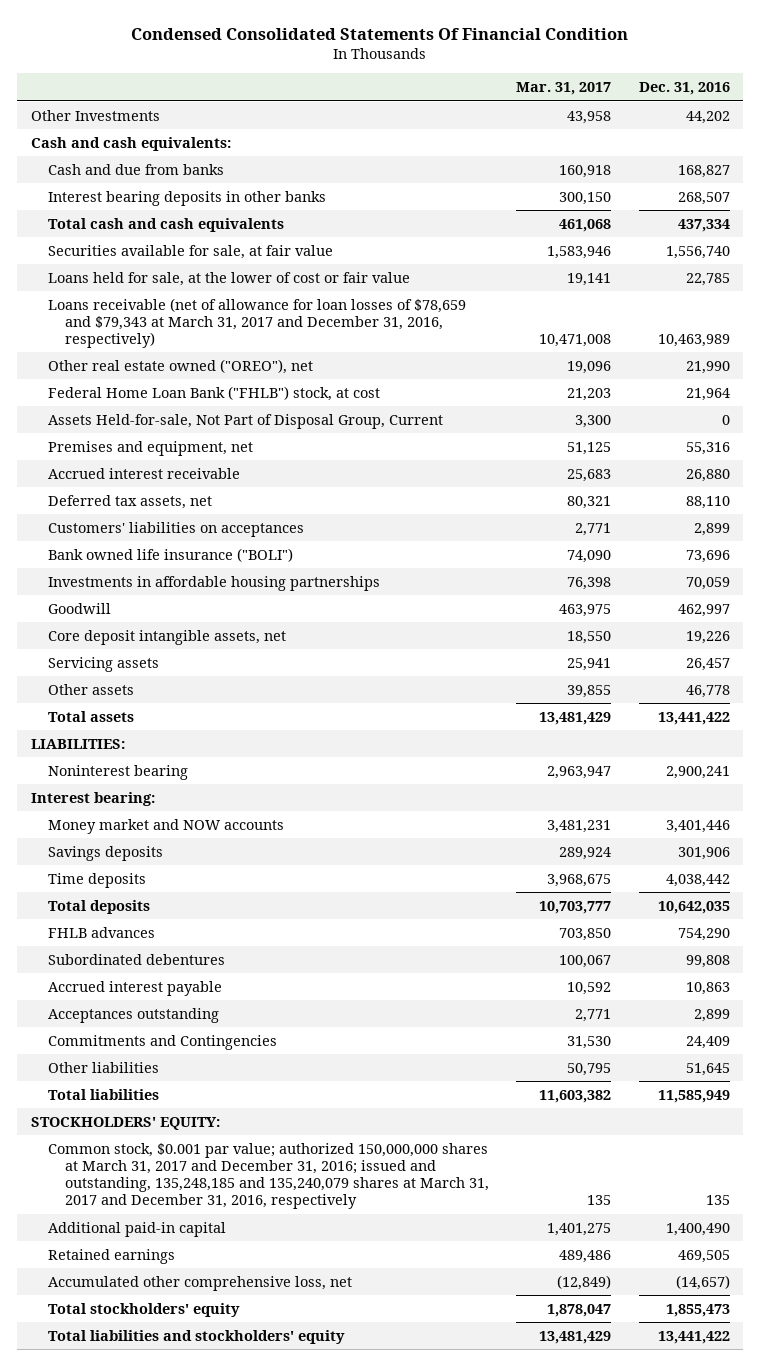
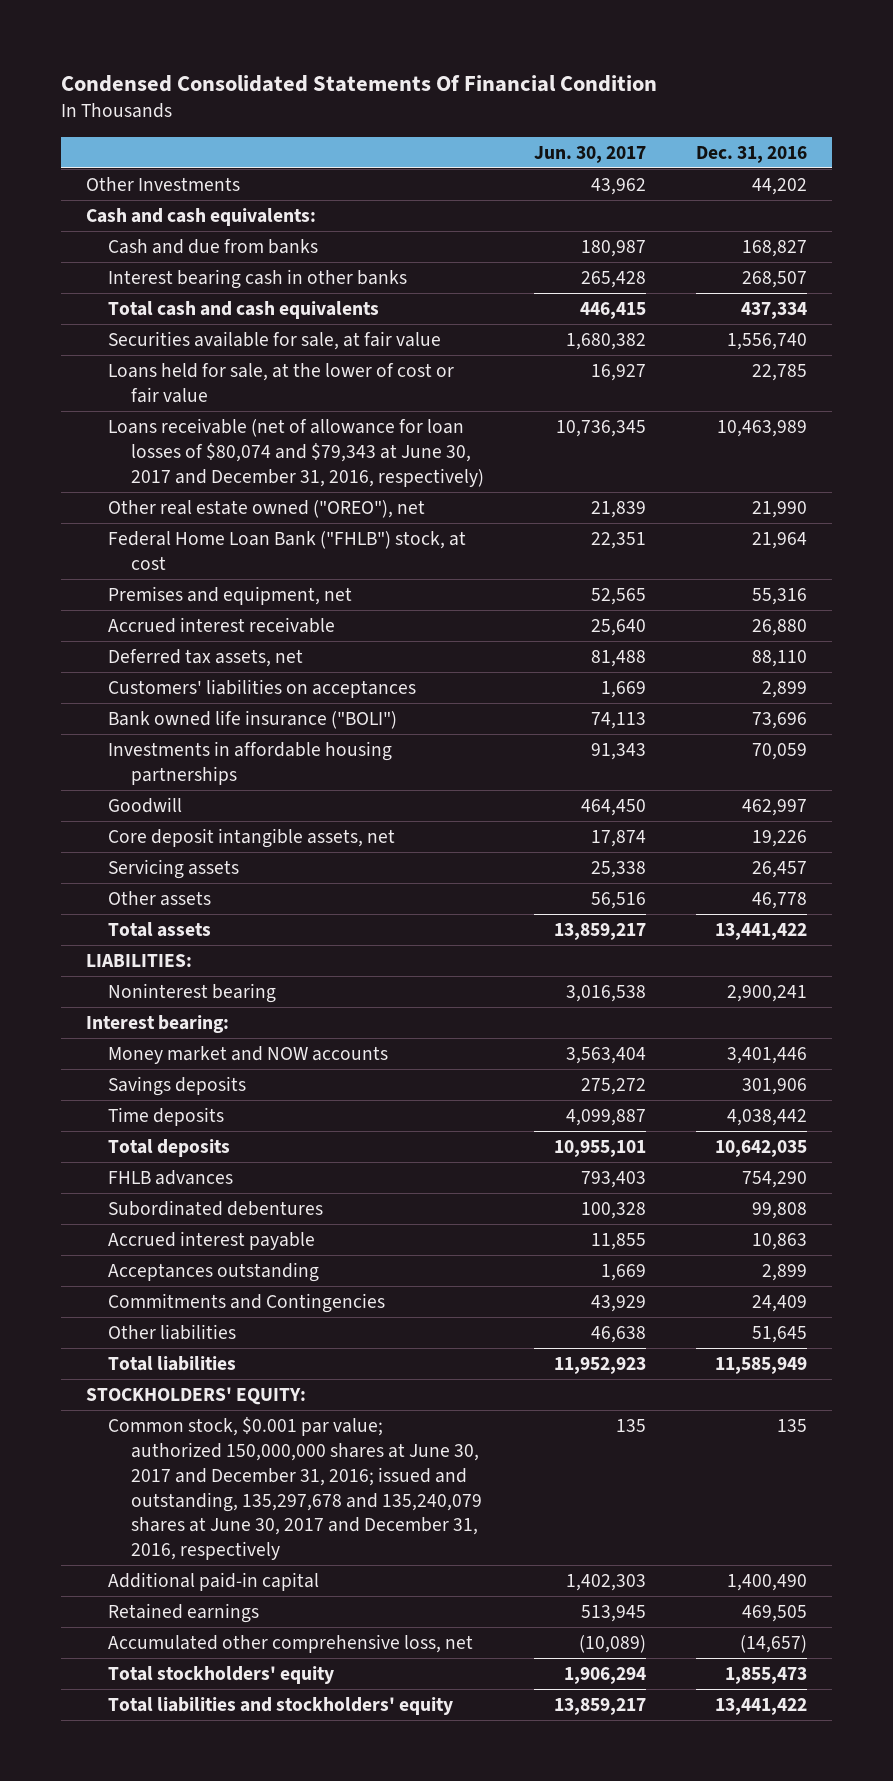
[516,82,612,96] Mar. 31, 2017 -> none
none -> [533,145,646,163] Jun. 30, 2017
[47,190,326,206] Interest bearing deposits in other banks -> [108,269,408,290] Interest bearing cash in other banks
[47,297,466,349] Loans receivable (net of allowance for loan losses of $78,659 and $79,343 at March 31, 2017 and December 31, 2016, respectively) -> [108,418,484,487] Loans receivable (net of allowance for loan losses of $80,074 and $79,343 at June 30, 2017 and December 31, 2016, respectively)
[47,413,443,429] Assets Held-for-sale, Not Part of Disposal Group, Current -> none
[47,1142,489,1210] Common stock, $0.001 par value; authorized 150,000,000 shares at March 31, 2017 and December 31, 2016; issued and outstanding, 135,248,185 and 135,240,079 shares at March 31, 2017 and December 31, 2016, respectively -> [108,1417,482,1561] Common stock, $0.001 par value; authorized 150,000,000 shares at June 30, 2017 and December 31, 2016; issued and outstanding, 135,297,678 and 135,240,079 shares at June 30, 2017 and December 31, 2016, respectively

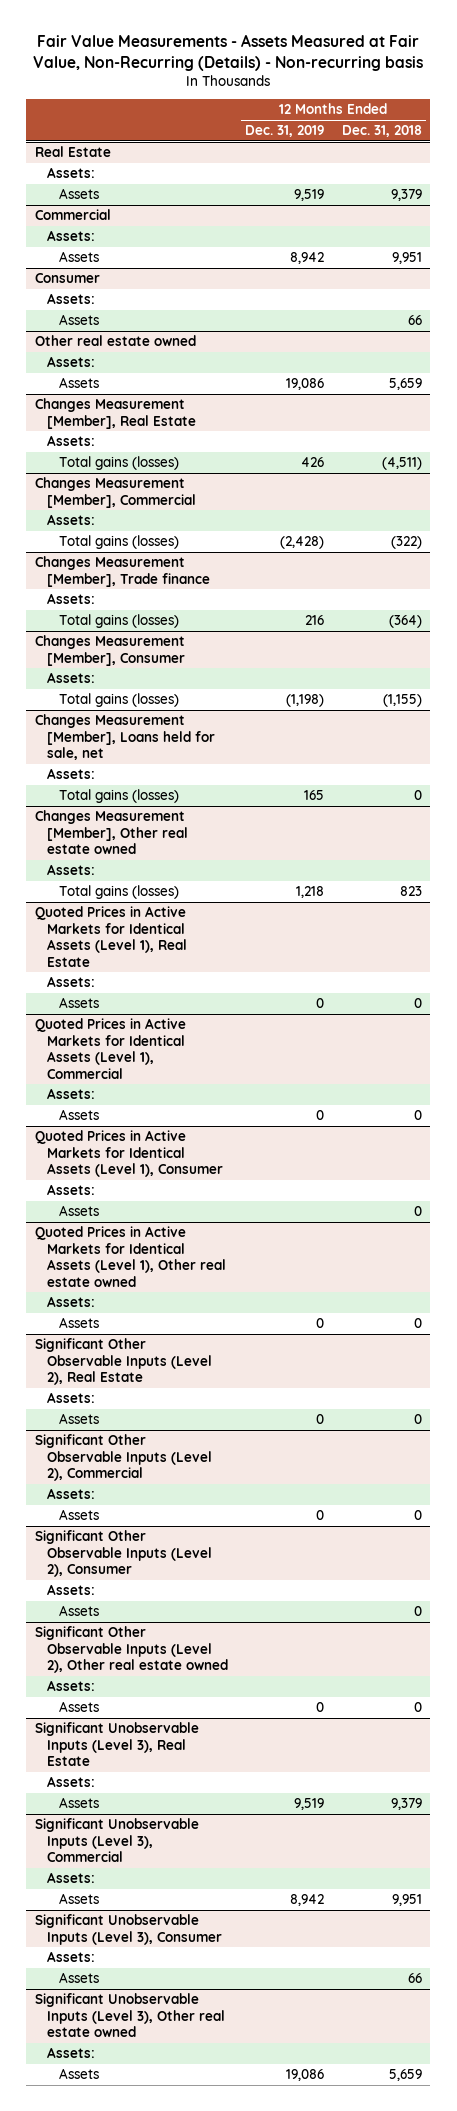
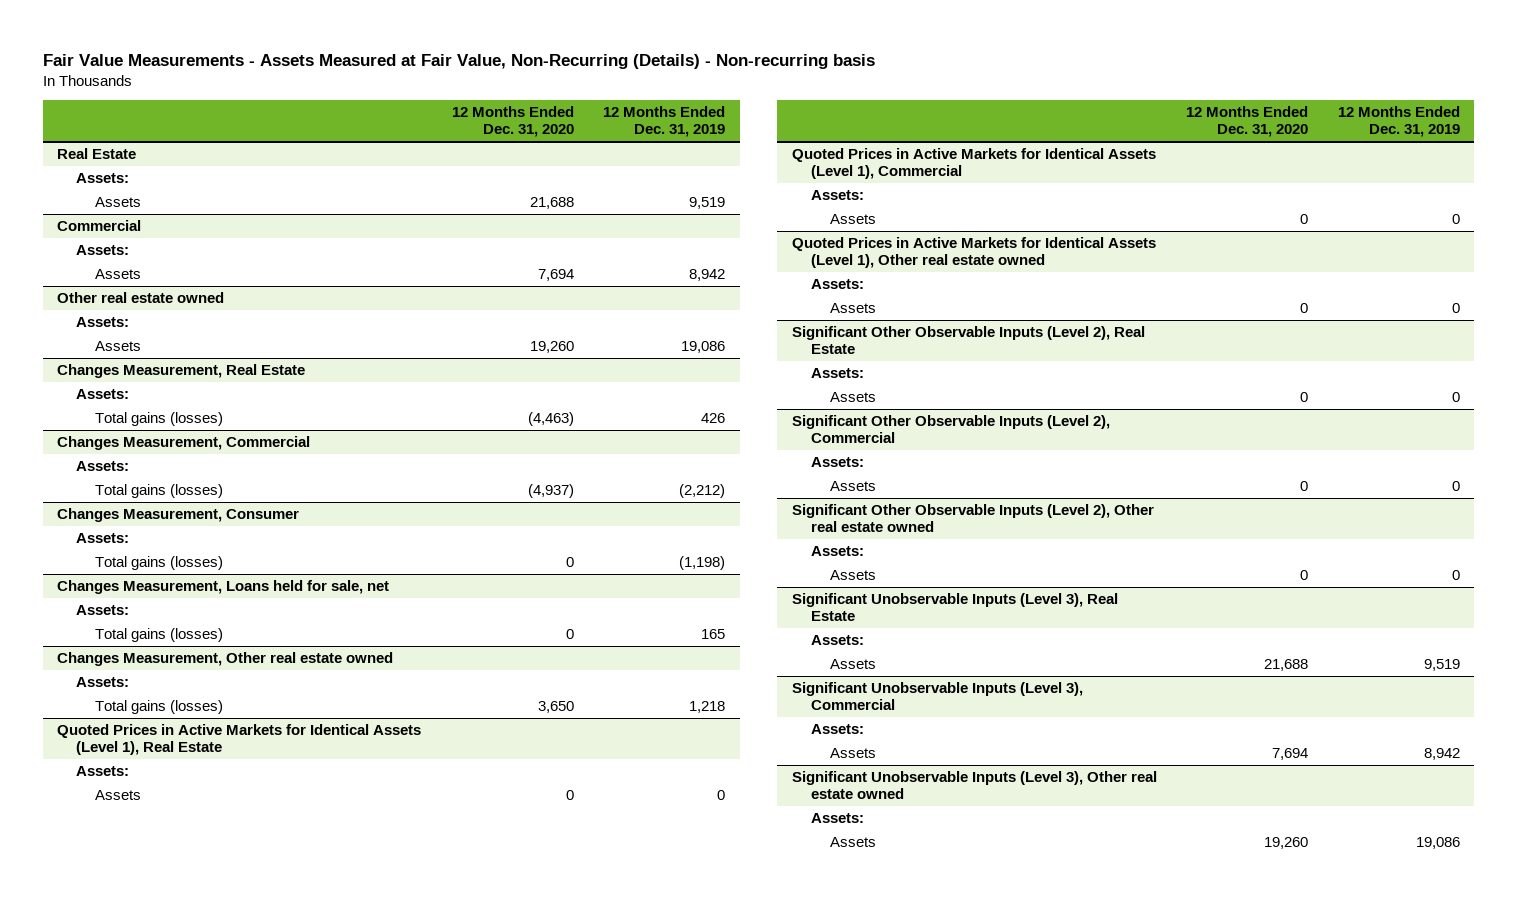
[341,125,422,138] Dec. 31, 2018 -> none
none -> [451,106,574,138] 12 Months Ended Dec. 31, 2020
[34,273,100,284] Consumer -> none
[46,293,95,305] Assets: -> none
[58,314,99,326] Assets -> none
[34,398,196,429] Changes Measurement [Member], Real Estate -> [57,363,306,378] Changes Measurement, Real Estate
[46,514,95,526] Assets: -> none
[58,535,179,550] Total gains (losses) -> none
[34,556,210,587] Changes Measurement [Member], Trade finance -> none
[34,477,196,508] Changes Measurement [Member], Commercial -> [57,435,311,450] Changes Measurement, Commercial
[305,615,325,626] 216 -> [679,483,726,498] (2,212)
[34,635,185,666] Changes Measurement [Member], Consumer -> [57,507,300,522] Changes Measurement, Consumer
[34,714,215,761] Changes Measurement [Member], Loans held for sale, net -> [57,579,390,594] Changes Measurement, Loans held for sale, net
[34,810,188,855] Changes Measurement [Member], Other real estate owned -> [57,651,394,666] Changes Measurement, Other real estate owned
[34,1130,223,1178] Quoted Prices in Active Markets for Identical Assets (Level 1), Consumer -> none
[46,1184,95,1196] Assets: -> none
[58,1205,99,1217] Assets -> none
[34,1530,212,1578] Significant Other Observable Inputs (Level 2), Consumer -> none
[46,1584,95,1596] Assets: -> none
[58,1605,99,1617] Assets -> none
[34,1914,222,1945] Significant Unobservable Inputs (Level 3), Consumer -> none
[46,1951,95,1963] Assets: -> none
[58,1972,99,1984] Assets -> none

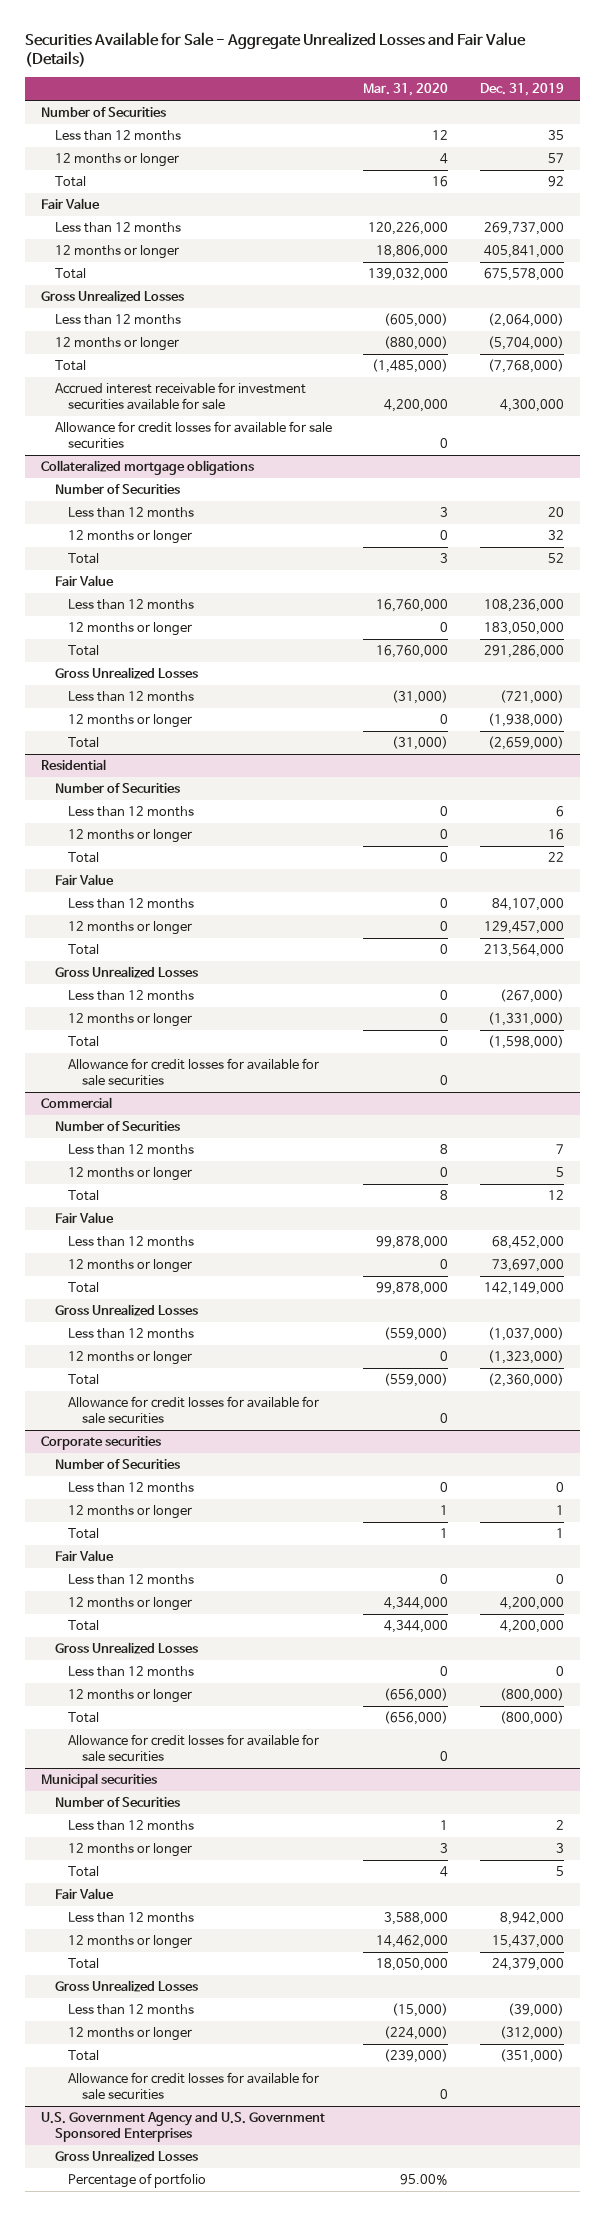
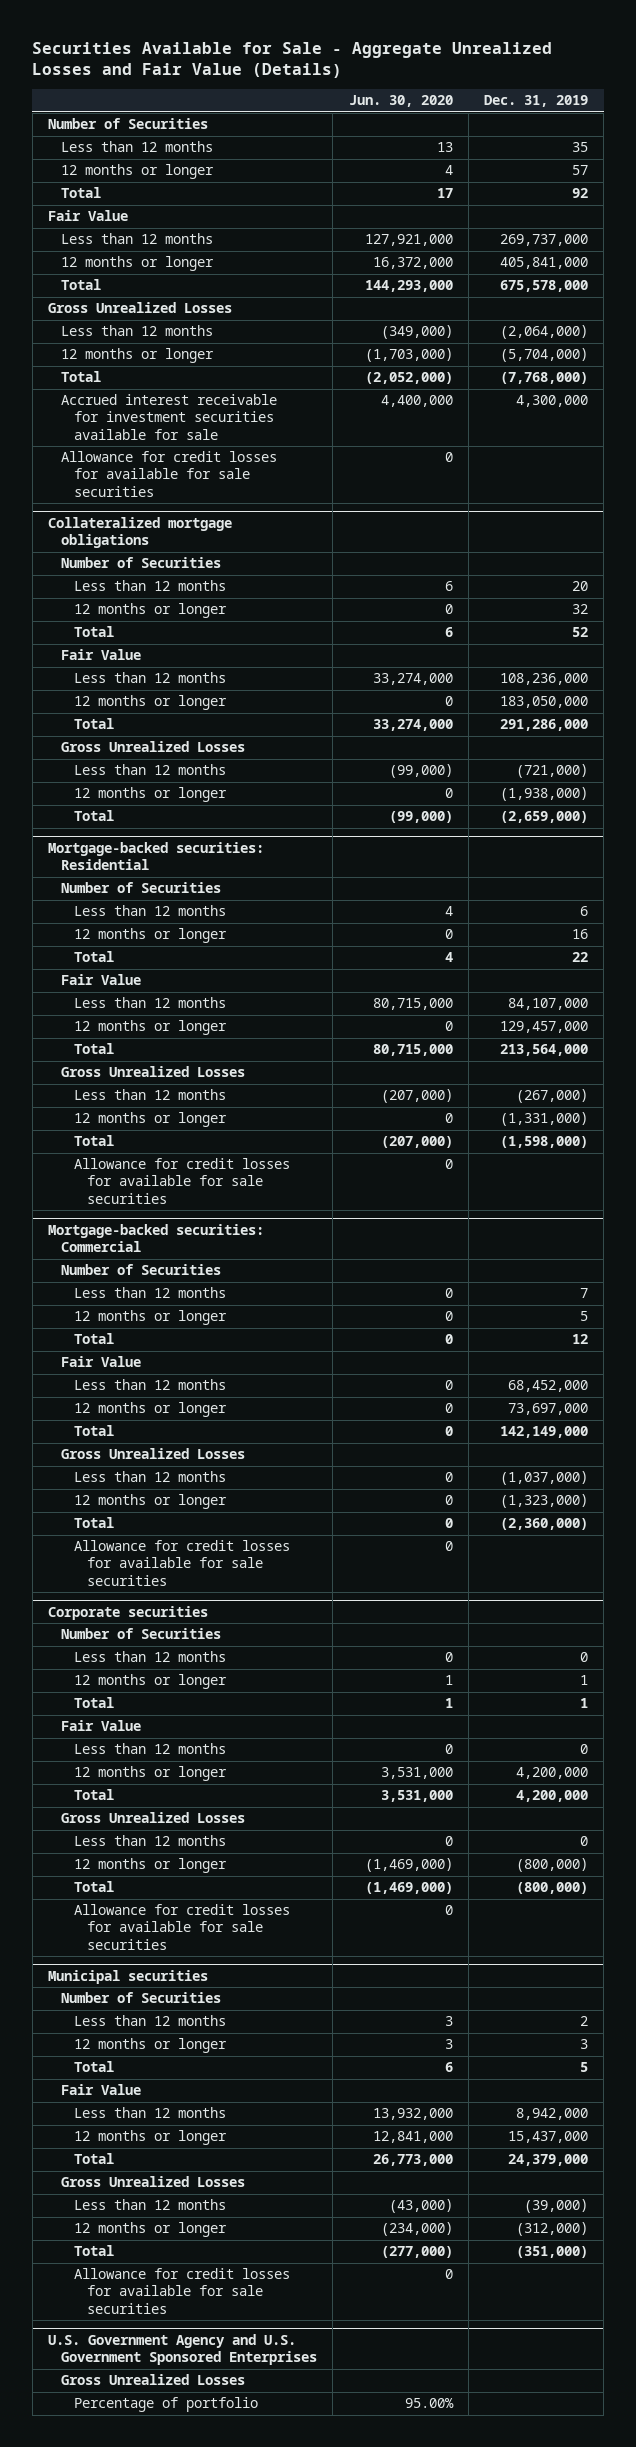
[363,83,449,97] Mar. 31, 2020 -> none
none -> [348,95,453,108] Jun. 30, 2020
[40,759,106,771] Residential -> [48,841,265,871] Mortgage-backed securities: Residential
[40,1097,112,1109] Commercial -> [48,1223,265,1253] Mortgage-backed securities: Commercial

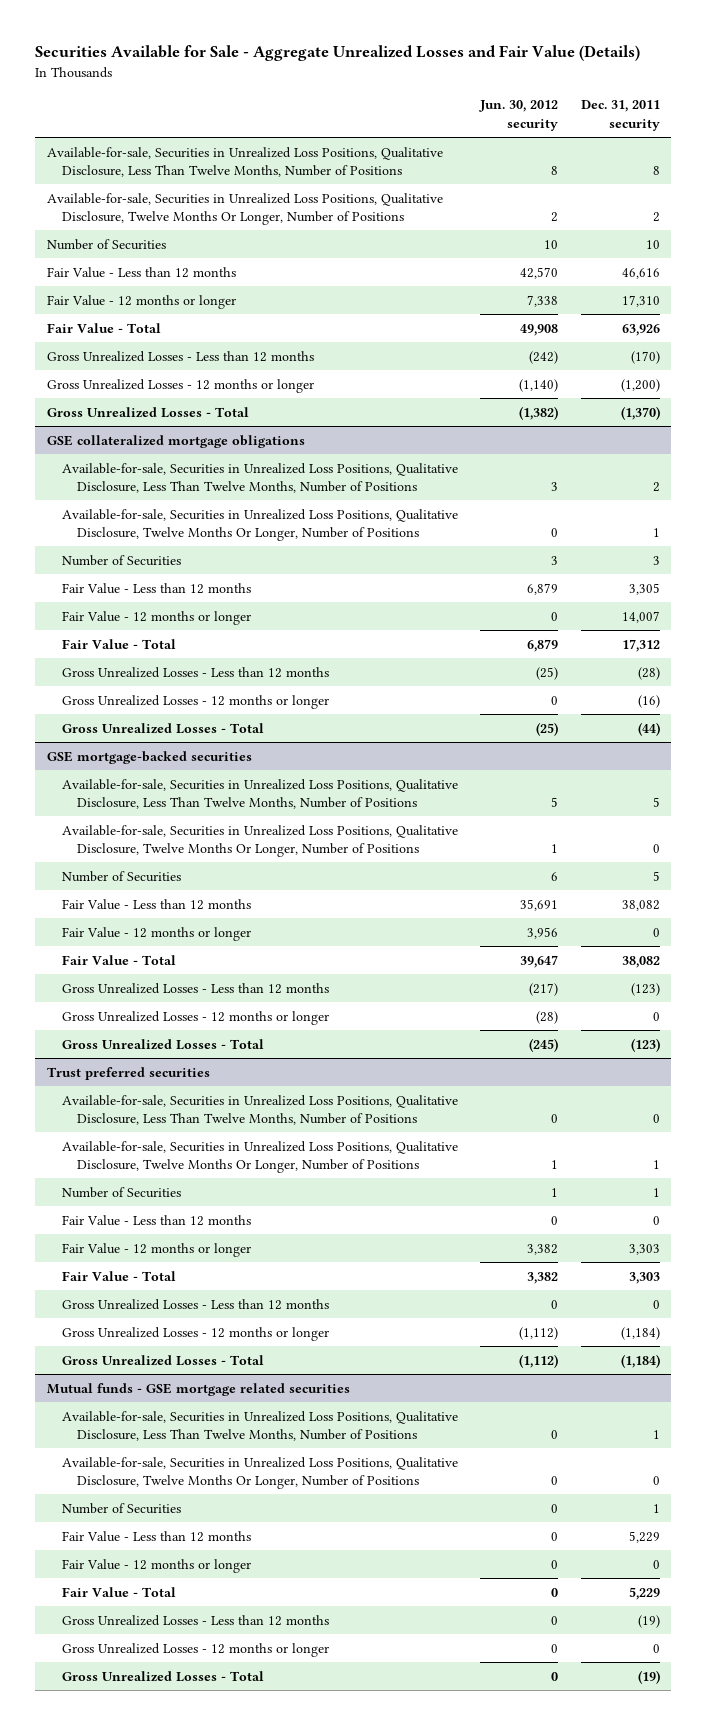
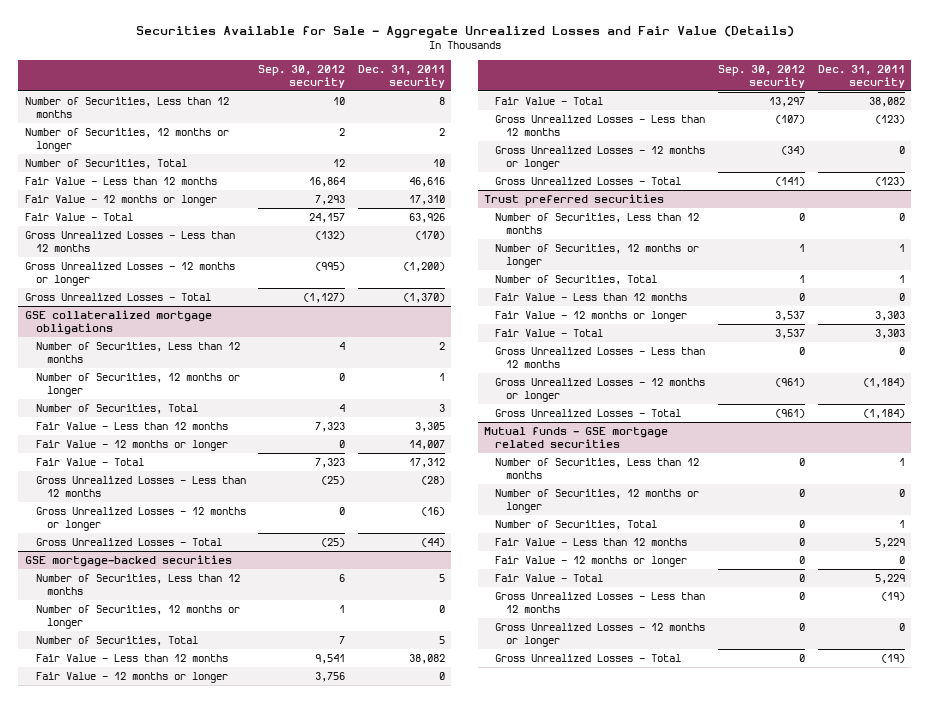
[479,100,559,131] Jun. 30, 2012 security -> none
none -> [258,64,346,88] Sep. 30, 2012 security
[46,146,443,177] Available-for-sale, Securities in Unrealized Loss Positions, Qualitative Disclosure, Less Than Twelve Months, Number of Positions -> [24,97,229,119] Number of Securities, Less than 12 months
[46,192,443,225] Available-for-sale, Securities in Unrealized Loss Positions, Qualitative Disclosure, Twelve Months Or Longer, Number of Positions -> [24,128,229,153] Number of Securities, 12 months or longer
[46,238,166,250] Number of Securities -> [24,159,187,170] Number of Securities, Total
[61,462,458,493] Available-for-sale, Securities in Unrealized Loss Positions, Qualitative Disclosure, Less Than Twelve Months, Number of Positions -> [35,342,240,364] Number of Securities, Less than 12 months
[61,508,458,541] Available-for-sale, Securities in Unrealized Loss Positions, Qualitative Disclosure, Twelve Months Or Longer, Number of Positions -> [35,373,240,398] Number of Securities, 12 months or longer
[61,554,181,566] Number of Securities -> [35,404,198,415] Number of Securities, Total
[61,778,458,809] Available-for-sale, Securities in Unrealized Loss Positions, Qualitative Disclosure, Less Than Twelve Months, Number of Positions -> [35,574,240,596] Number of Securities, Less than 12 months
[61,824,458,857] Available-for-sale, Securities in Unrealized Loss Positions, Qualitative Disclosure, Twelve Months Or Longer, Number of Positions -> [35,605,240,630] Number of Securities, 12 months or longer
[61,870,181,882] Number of Securities -> [35,636,198,647] Number of Securities, Total
[61,1094,458,1125] Available-for-sale, Securities in Unrealized Loss Positions, Qualitative Disclosure, Less Than Twelve Months, Number of Positions -> [495,213,700,235] Number of Securities, Less than 12 months
[61,1140,458,1173] Available-for-sale, Securities in Unrealized Loss Positions, Qualitative Disclosure, Twelve Months Or Longer, Number of Positions -> [495,244,700,269] Number of Securities, 12 months or longer
[61,1186,181,1198] Number of Securities -> [495,275,658,286] Number of Securities, Total
[61,1410,458,1441] Available-for-sale, Securities in Unrealized Loss Positions, Qualitative Disclosure, Less Than Twelve Months, Number of Positions -> [495,458,700,480] Number of Securities, Less than 12 months
[61,1456,458,1489] Available-for-sale, Securities in Unrealized Loss Positions, Qualitative Disclosure, Twelve Months Or Longer, Number of Positions -> [495,489,700,514] Number of Securities, 12 months or longer
[61,1502,181,1514] Number of Securities -> [495,520,658,531] Number of Securities, Total

